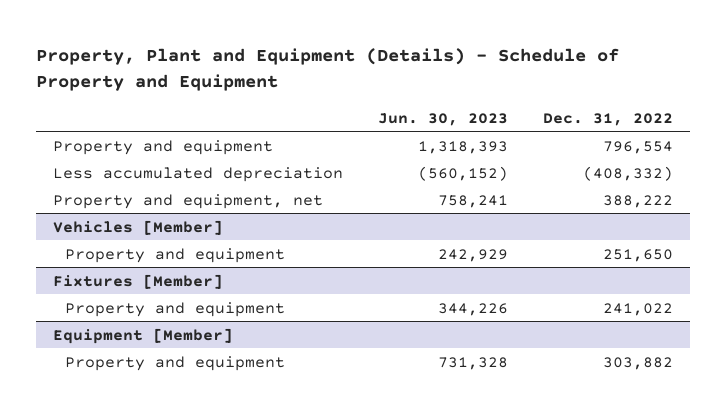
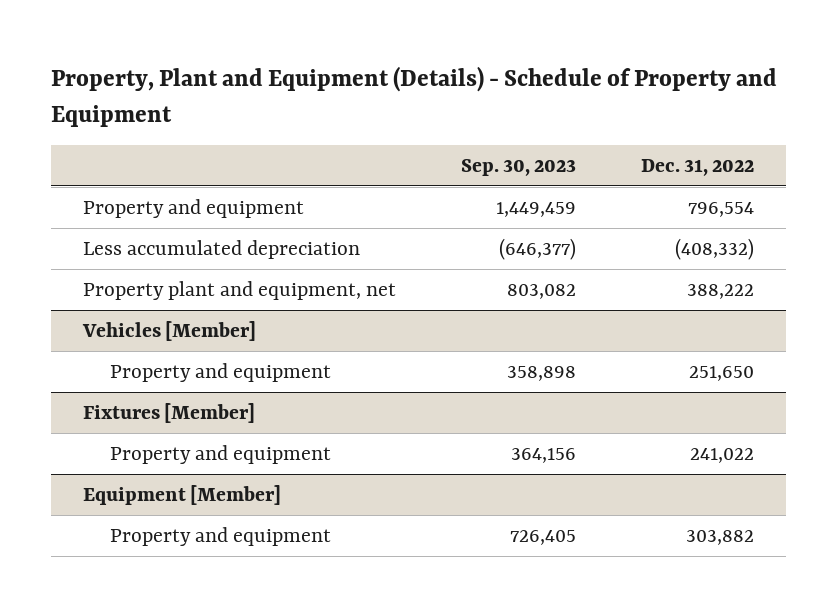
[377,112,508,126] Jun. 30, 2023 -> none
none -> [460,158,576,176] Sep. 30, 2023
[52,193,323,209] Property and equipment, net -> [83,281,397,301] Property plant and equipment, net

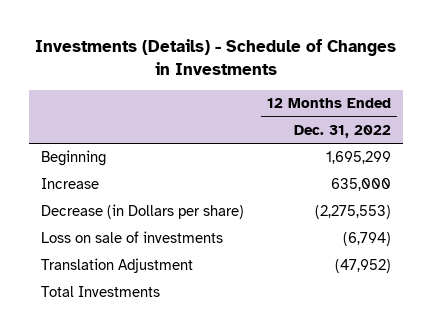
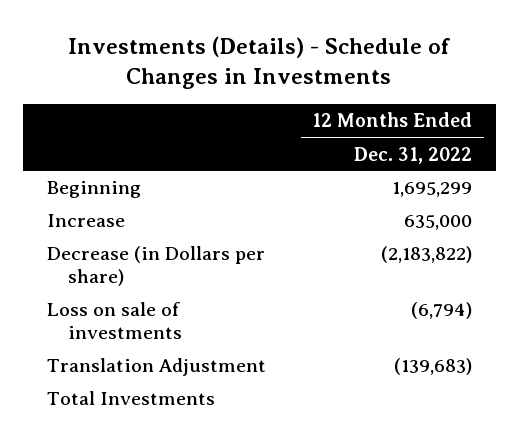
[315,205,392,220] (2,275,553) -> [381,246,473,264] (2,183,822)
[335,259,392,274] (47,952) -> [394,358,473,376] (139,683)

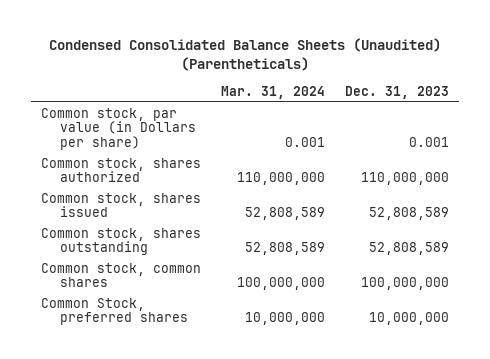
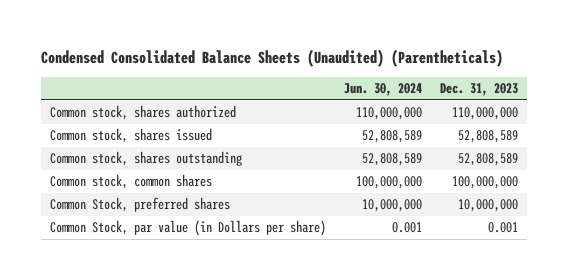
[220,86,325,100] Mar. 31, 2024 -> none
none -> [344,83,423,97] Jun. 30, 2024
[40,107,197,151] Common stock, par value (in Dollars per share) -> none
none -> [50,220,327,237] Common Stock, par value (in Dollars per share)

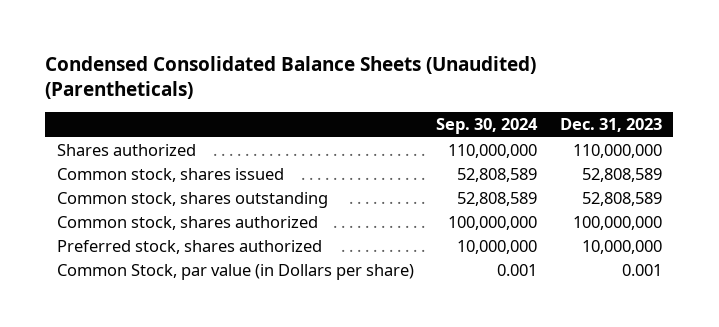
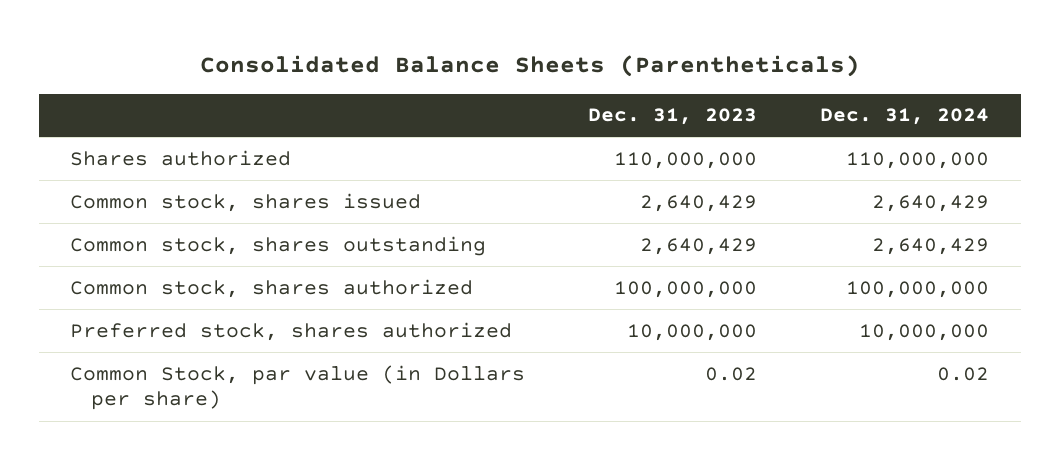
[45,55,537,99] Condensed Consolidated Balance Sheets (Unaudited) (Parentheticals) -> [199,55,860,78] Consolidated Balance Sheets (Parentheticals)
[436,118,539,135] Sep. 30, 2024 -> none
none -> [820,108,990,126] Dec. 31, 2024
[582,168,663,183] 52,808,589 -> [640,194,758,212] 2,640,429
[582,192,663,207] 52,808,589 -> [640,237,758,255] 2,640,429
[622,264,663,277] 0.001 -> [705,366,758,381] 0.02

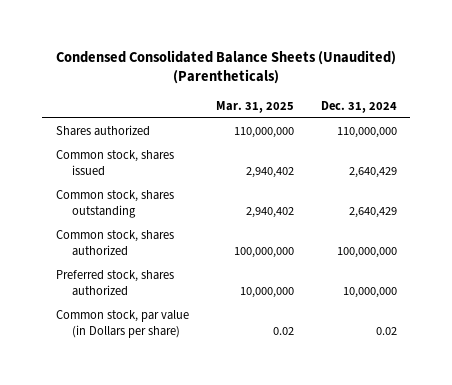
[199,55,860,78] Consolidated Balance Sheets (Parentheticals) -> [56,49,397,84] Condensed Consolidated Balance Sheets (Unaudited) (Parentheticals)
[588,108,758,126] Dec. 31, 2023 -> none
none -> [215,100,294,113] Mar. 31, 2025
[70,364,526,411] Common Stock, par value (in Dollars per share) -> [55,310,189,338] Common stock, par value (in Dollars per share)

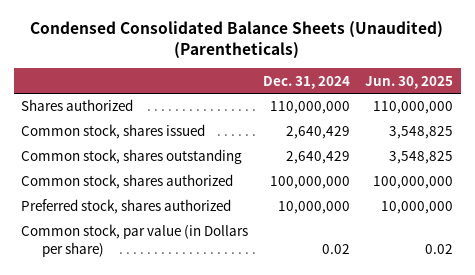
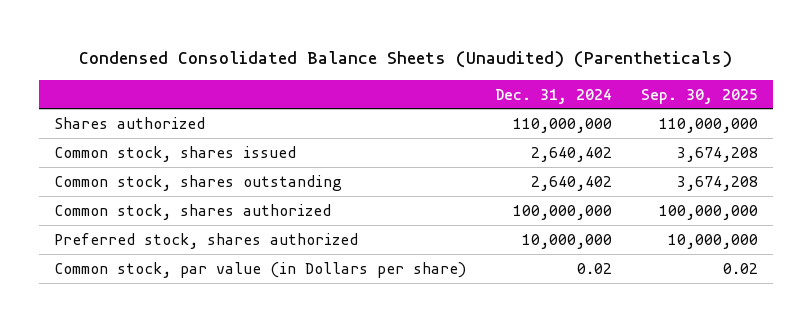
[365,75,454,89] Jun. 30, 2025 -> none
none -> [640,88,758,104] Sep. 30, 2025
[286,126,351,140] 2,640,429 -> [530,146,612,162] 2,640,402
[286,151,351,165] 2,640,429 -> [530,175,612,191] 2,640,402

